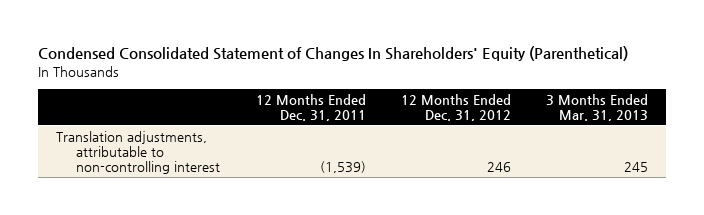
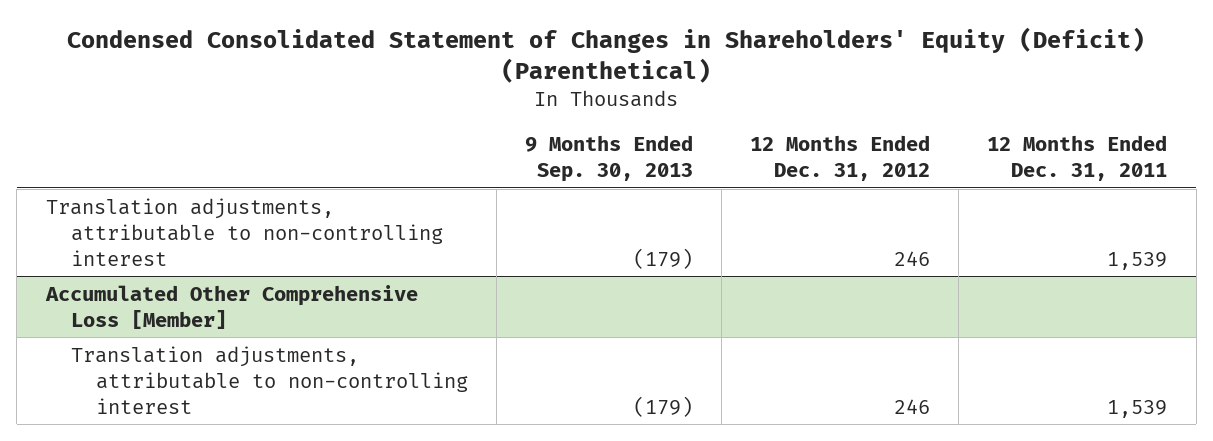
[38,46,629,62] Condensed Consolidated Statement of Changes In Shareholders' Equity (Parenthetical) -> [67,27,1146,84] Condensed Consolidated Statement of Changes in Shareholders' Equity (Deficit) (Parenthetical)
[546,93,649,121] 3 Months Ended Mar. 31, 2013 -> none
none -> [524,135,693,183] 9 Months Ended Sep. 30, 2013
[319,160,366,173] (1,539) -> [1107,251,1168,270] 1,539
none -> [44,284,418,329] Accumulated Other Comprehensive Loss [Member]
none -> [70,345,468,414] Translation adjustments, attributable to non-controlling interest

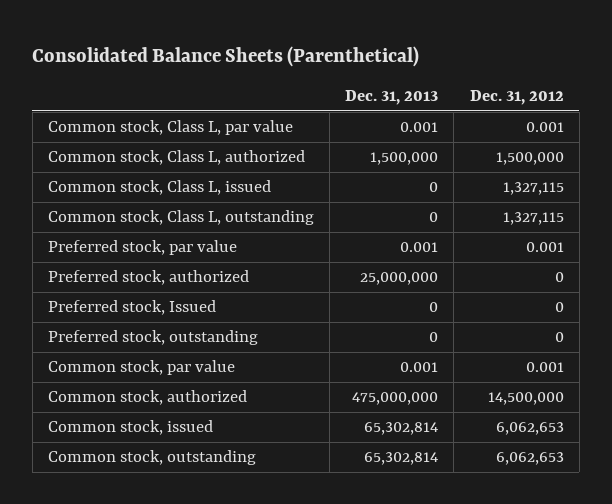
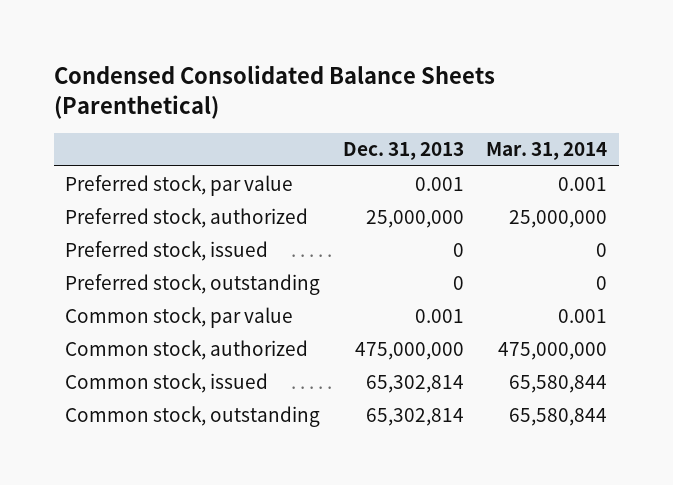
[32,45,420,67] Consolidated Balance Sheets (Parenthetical) -> [54,64,496,119] Condensed Consolidated Balance Sheets (Parenthetical)
[469,89,564,105] Dec. 31, 2012 -> none
none -> [486,142,608,161] Mar. 31, 2014
[47,120,293,136] Common stock, Class L, par value -> none
[47,150,305,166] Common stock, Class L, authorized -> none
[47,180,271,196] Common stock, Class L, issued -> none
[47,210,314,226] Common stock, Class L, outstanding -> none
[47,300,216,316] Preferred stock, Issued -> [65,240,269,261] Preferred stock, issued

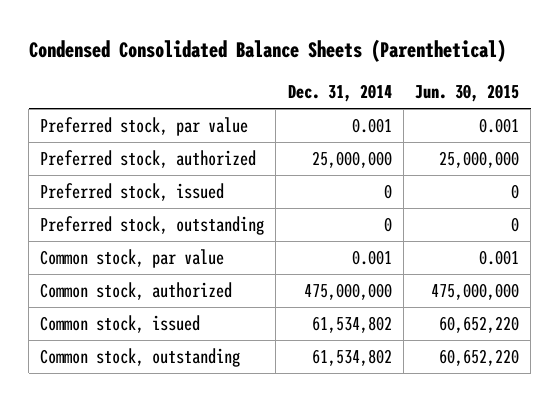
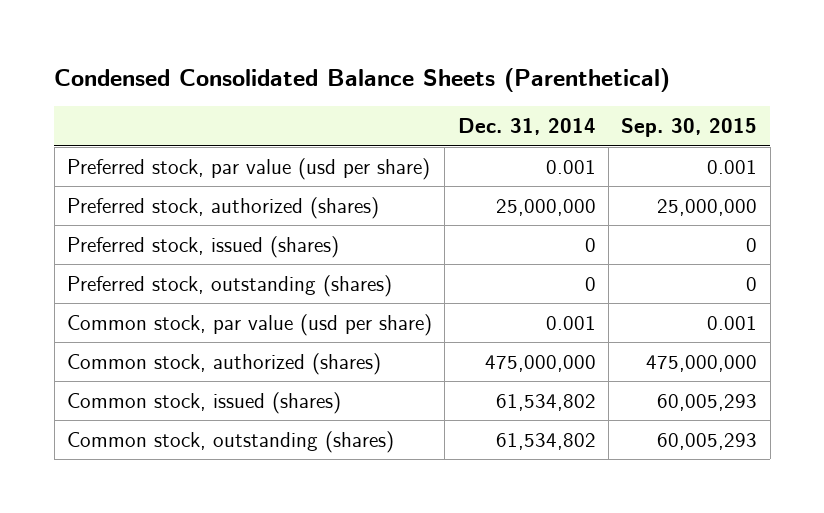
[414,84,519,103] Jun. 30, 2015 -> none
none -> [621,118,758,138] Sep. 30, 2015
[40,116,249,136] Preferred stock, par value -> [66,157,430,180] Preferred stock, par value (usd per share)
[40,149,257,168] Preferred stock, authorized -> [66,196,379,219] Preferred stock, authorized (shares)
[40,182,225,201] Preferred stock, issued -> [66,235,339,258] Preferred stock, issued (shares)
[40,215,265,235] Preferred stock, outstanding -> [66,274,392,297] Preferred stock, outstanding (shares)
[40,248,225,268] Common stock, par value -> [66,313,432,336] Common stock, par value (usd per share)
[40,281,233,300] Common stock, authorized -> [66,352,381,375] Common stock, authorized (shares)
[40,314,201,333] Common stock, issued -> [66,391,341,414] Common stock, issued (shares)
[40,347,241,367] Common stock, outstanding -> [66,430,394,453] Common stock, outstanding (shares)

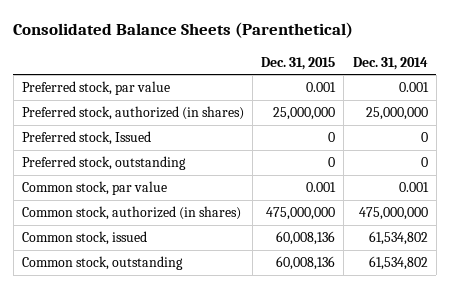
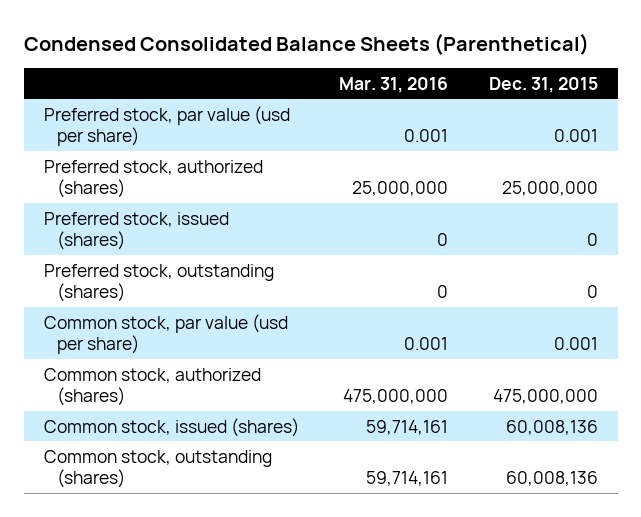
[13,22,354,39] Consolidated Balance Sheets (Parenthetical) -> [23,32,589,55] Condensed Consolidated Balance Sheets (Parenthetical)
[352,56,428,70] Dec. 31, 2014 -> none
none -> [339,76,449,93] Mar. 31, 2016
[21,81,170,96] Preferred stock, par value -> [43,105,290,147] Preferred stock, par value (usd per share)
[21,106,244,121] Preferred stock, authorized (in shares) -> [43,159,263,199] Preferred stock, authorized (shares)
[21,131,151,146] Preferred stock, Issued -> [43,211,229,251] Preferred stock, issued (shares)
[21,156,186,171] Preferred stock, outstanding -> [43,263,274,303] Preferred stock, outstanding (shares)
[21,181,167,196] Common stock, par value -> [43,313,288,355] Common stock, par value (usd per share)
[21,206,241,221] Common stock, authorized (in shares) -> [43,367,261,407] Common stock, authorized (shares)
[21,231,147,246] Common stock, issued -> [43,417,299,437] Common stock, issued (shares)
[21,256,183,271] Common stock, outstanding -> [43,449,272,489] Common stock, outstanding (shares)

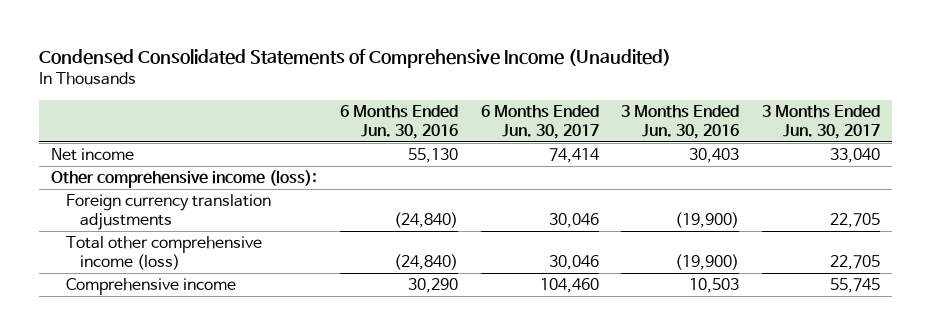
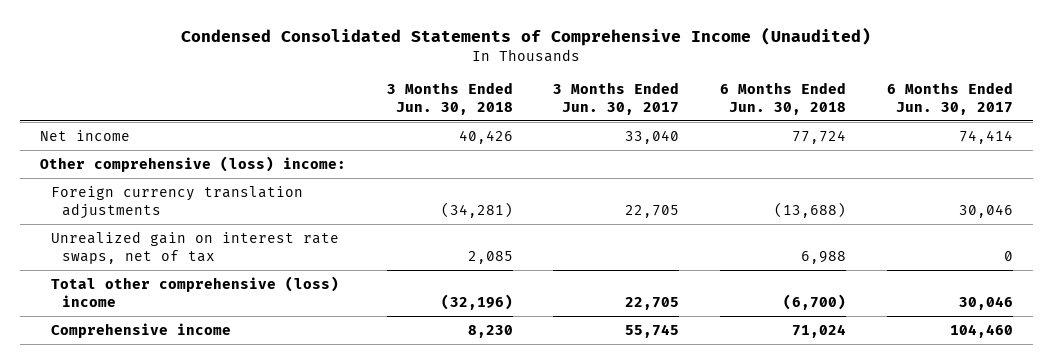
[339,104,458,139] 6 Months Ended Jun. 30, 2016 -> none
[621,104,740,139] 3 Months Ended Jun. 30, 2016 -> none
none -> [386,81,513,115] 3 Months Ended Jun. 30, 2018
none -> [720,81,847,115] 6 Months Ended Jun. 30, 2018
[50,170,317,189] Other comprehensive income (loss): -> [40,155,347,172] Other comprehensive (loss) income:
none -> [50,230,339,264] Unrealized gain on interest rate swaps, net of tax
[65,236,262,270] Total other comprehensive income (loss) -> [50,275,339,307] Total other comprehensive (loss) income

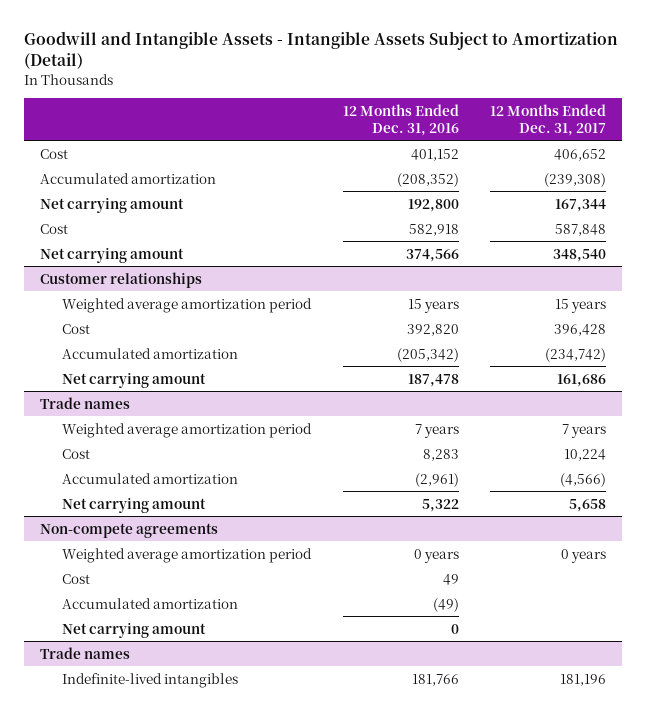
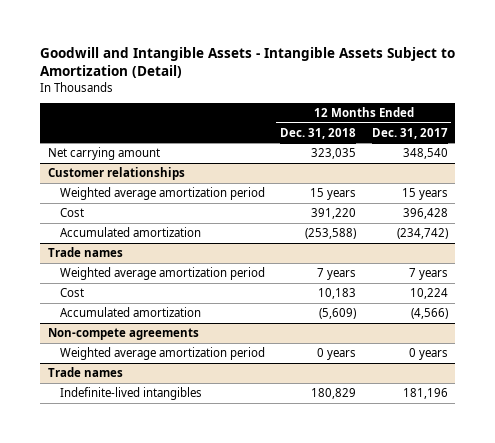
[342,103,459,136] 12 Months Ended Dec. 31, 2016 -> none
none -> [280,127,357,139] Dec. 31, 2018
[40,148,69,159] Cost -> none
[40,172,217,184] Accumulated amortization -> none
[40,197,185,213] Net carrying amount -> none
[40,223,69,234] Cost -> none
[61,372,206,388] Net carrying amount -> none
[61,497,206,513] Net carrying amount -> none
[61,573,90,584] Cost -> none
[61,597,238,609] Accumulated amortization -> none
[61,622,206,638] Net carrying amount -> none

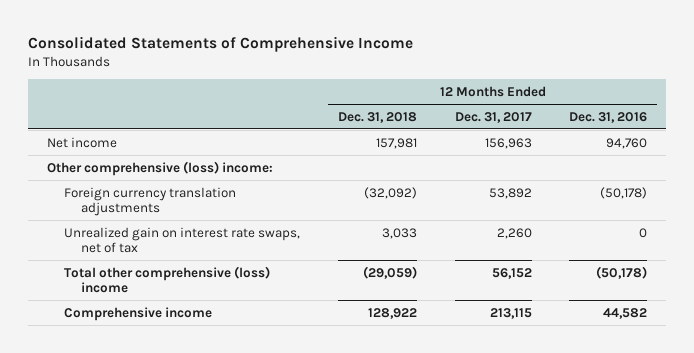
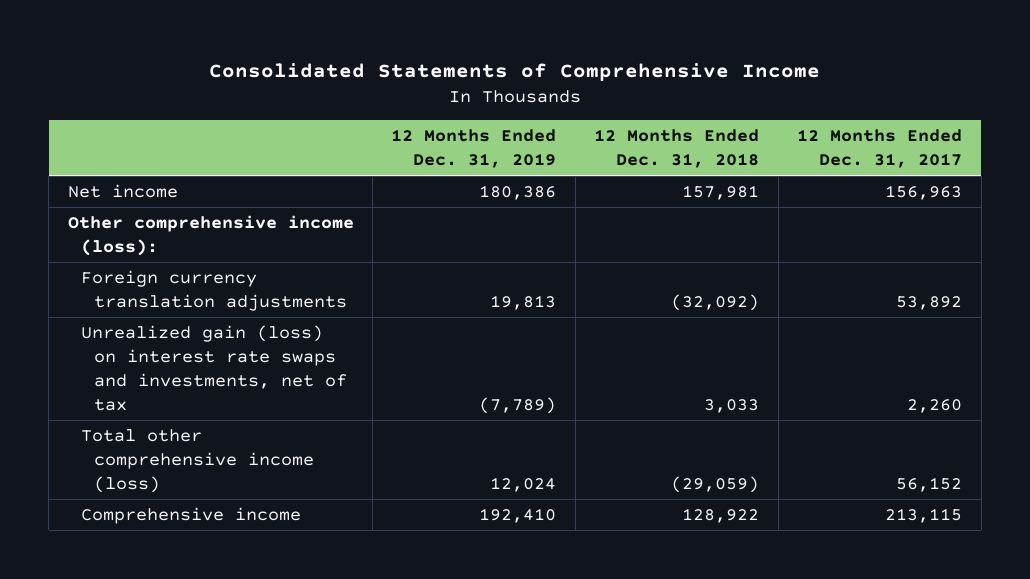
[569,111,648,123] Dec. 31, 2016 -> none
none -> [391,129,557,169] 12 Months Ended Dec. 31, 2019
[46,160,273,176] Other comprehensive (loss) income: -> [67,215,354,256] Other comprehensive income (loss):
[63,226,300,254] Unrealized gain on interest rate swaps, net of tax -> [80,325,347,411] Unrealized gain (loss) on interest rate swaps and investments, net of tax
[63,265,270,294] Total other comprehensive (loss) income -> [80,429,314,493] Total other comprehensive income (loss)

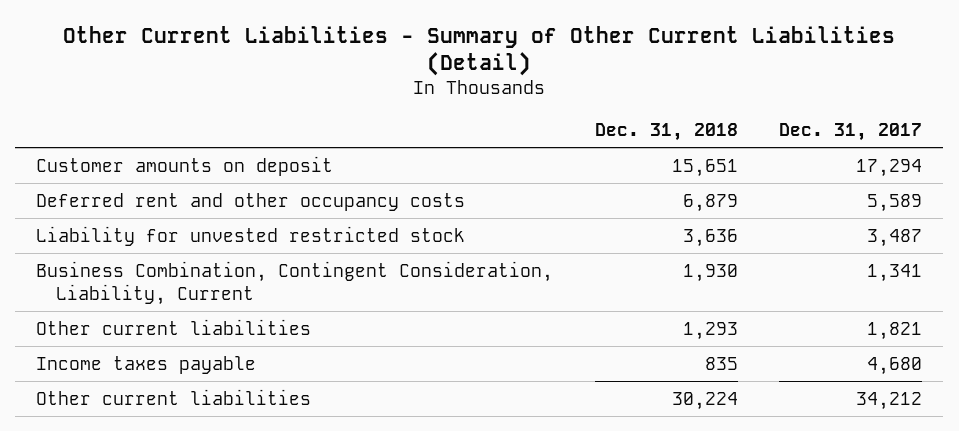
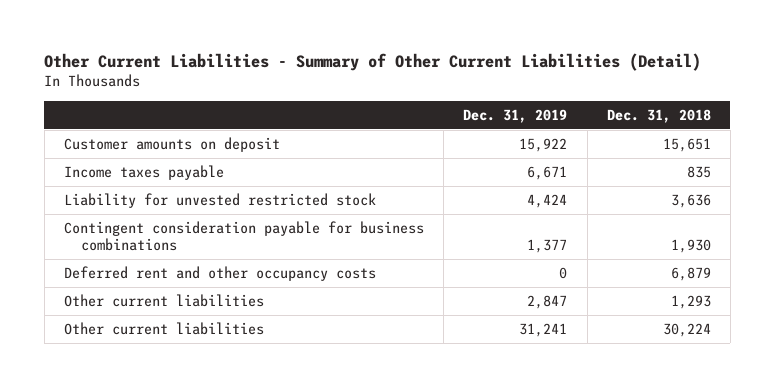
[779,122,923,141] Dec. 31, 2017 -> none
none -> [463,108,568,123] Dec. 31, 2019
[36,355,257,374] Income taxes payable -> [64,165,225,181] Income taxes payable
[36,260,554,305] Business Combination, Contingent Consideration, Liability, Current -> [64,221,425,252] Contingent consideration payable for business combinations
[36,192,466,211] Deferred rent and other occupancy costs -> [64,266,377,282] Deferred rent and other occupancy costs

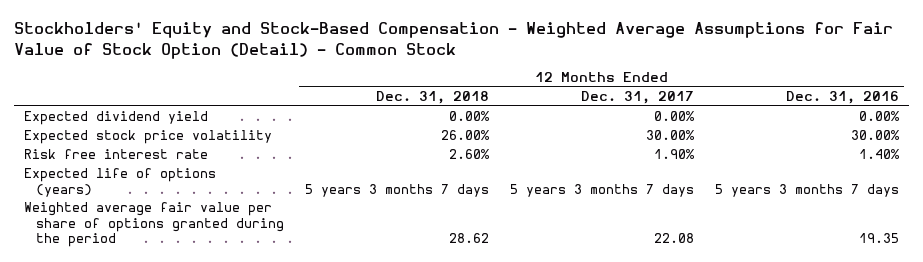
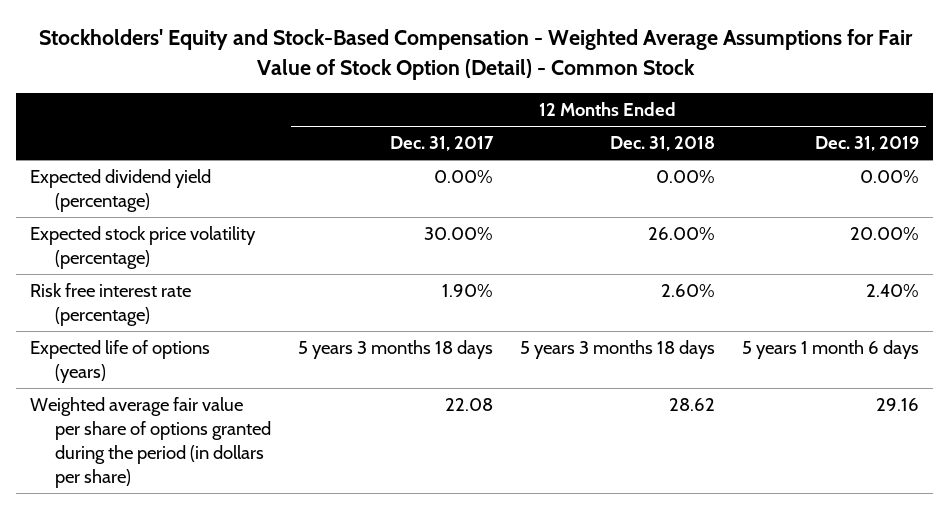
[785,91,899,105] Dec. 31, 2016 -> none
none -> [815,136,920,152] Dec. 31, 2019
[24,111,209,126] Expected dividend yield -> [29,169,211,212] Expected dividend yield (percentage)
[24,130,273,145] Expected stock price volatility -> [29,226,256,269] Expected stock price volatility (percentage)
[24,149,209,160] Risk free interest rate -> [29,283,191,326] Risk free interest rate (percentage)
[304,183,489,197] 5 years 3 months 7 days -> [519,340,715,360] 5 years 3 months 18 days
[509,183,694,197] 5 years 3 months 7 days -> [297,340,493,360] 5 years 3 months 18 days
[24,202,284,248] Weighted average fair value per share of options granted during the period -> [29,397,271,488] Weighted average fair value per share of options granted during the period (in dollars per share)

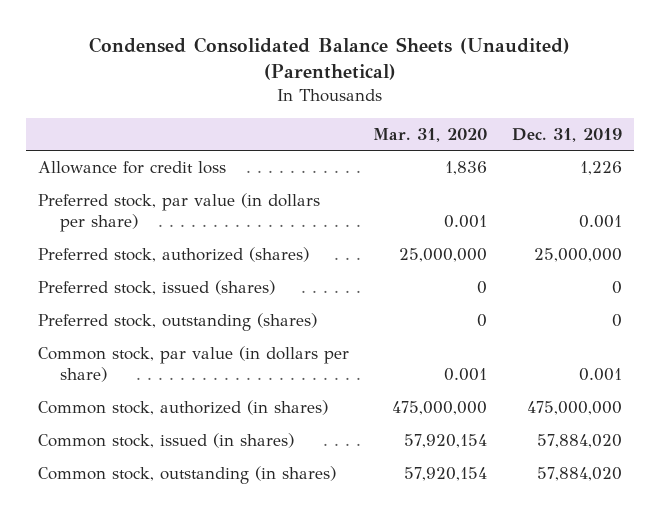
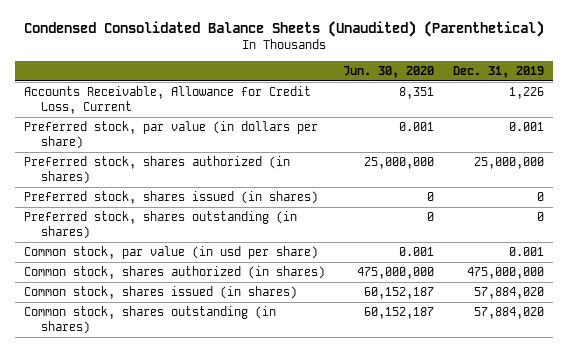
[373,127,488,142] Mar. 31, 2020 -> none
none -> [343,65,435,78] Jun. 30, 2020
[37,161,226,175] Allowance for credit loss -> [23,86,311,115] Accounts Receivable, Allowance for Credit Loss, Current
[37,247,309,263] Preferred stock, authorized (shares) -> [23,156,290,185] Preferred stock, shares authorized (in shares)
[37,280,275,296] Preferred stock, issued (shares) -> [23,191,318,205] Preferred stock, shares issued (in shares)
[37,313,317,332] Preferred stock, outstanding (shares) -> [23,211,297,240] Preferred stock, shares outstanding (in shares)
[37,346,349,383] Common stock, par value (in dollars per share) -> [23,246,318,260] Common stock, par value (in usd per share)
[37,400,328,416] Common stock, authorized (in shares) -> [23,266,325,280] Common stock, shares authorized (in shares)
[37,433,294,449] Common stock, issued (in shares) -> [23,286,297,300] Common stock, shares issued (in shares)
[37,466,336,485] Common stock, outstanding (in shares) -> [23,306,276,335] Common stock, shares outstanding (in shares)

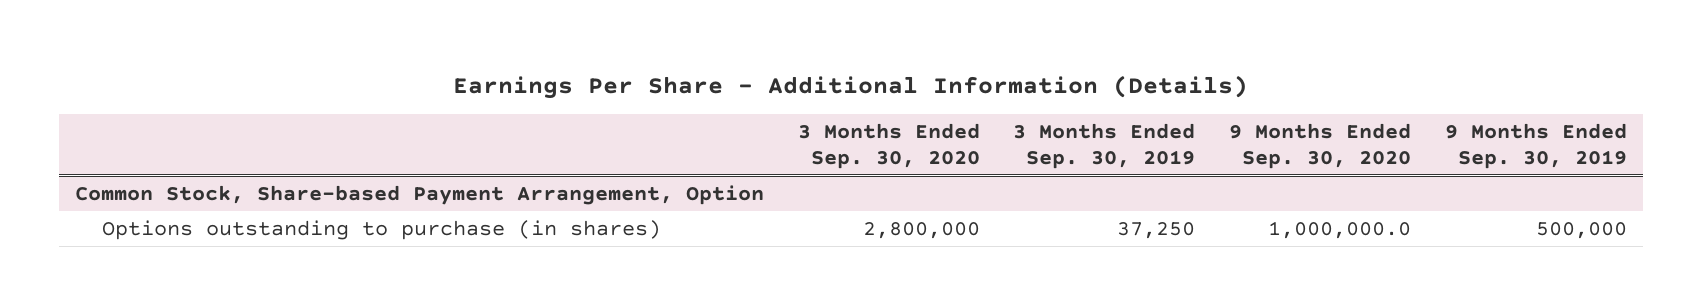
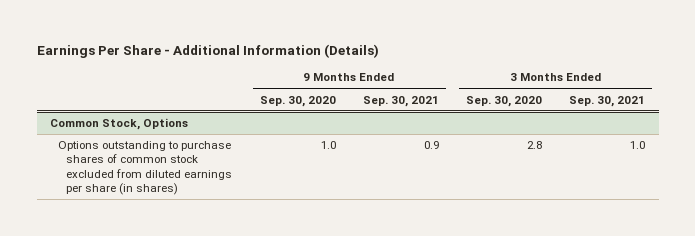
[1013,123,1196,170] 3 Months Ended Sep. 30, 2019 -> none
[1444,123,1627,170] 9 Months Ended Sep. 30, 2019 -> none
none -> [362,95,439,107] Sep. 30, 2021
none -> [569,95,646,107] Sep. 30, 2021
[75,184,765,205] Common Stock, Share-based Payment Arrangement, Option -> none
none -> [50,118,189,131] Common Stock, Options
[101,219,661,240] Options outstanding to purchase (in shares) -> [58,141,233,196] Options outstanding to purchase shares of common stock excluded from diluted earnings per share (in shares)
[862,221,980,239] 2,800,000 -> [526,141,542,150] 2.8
[1268,220,1412,239] 1,000,000.0 -> [320,141,336,150] 1.0

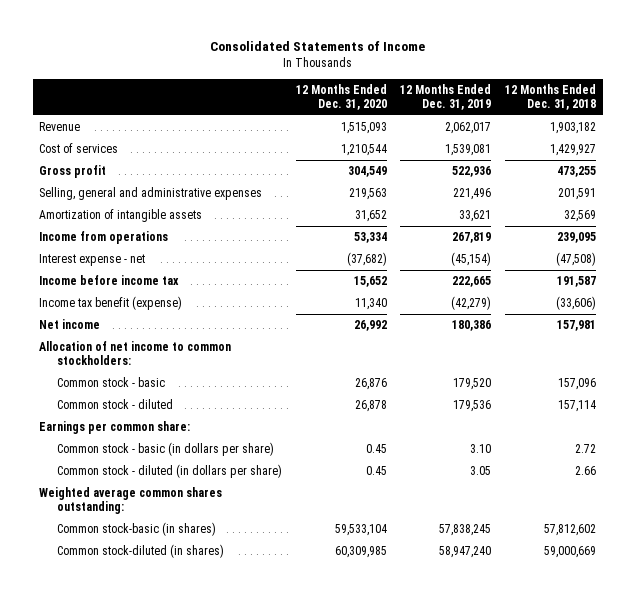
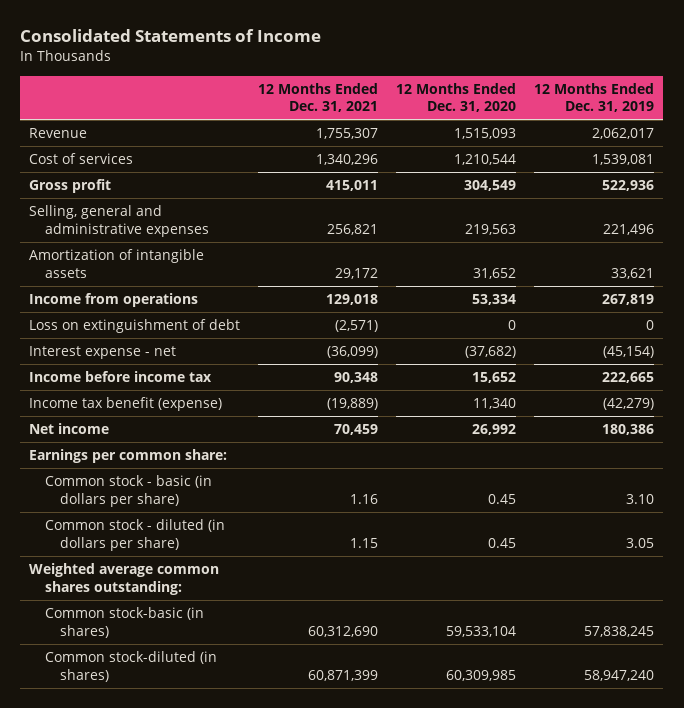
[505,84,597,110] 12 Months Ended Dec. 31, 2018 -> none
none -> [258,82,379,113] 12 Months Ended Dec. 31, 2021
none -> [29,318,241,333] Loss on extinguishment of debt
[39,341,232,366] Allocation of net income to common stockholders: -> none
[57,377,166,388] Common stock - basic -> none
[57,399,174,410] Common stock - diluted -> none

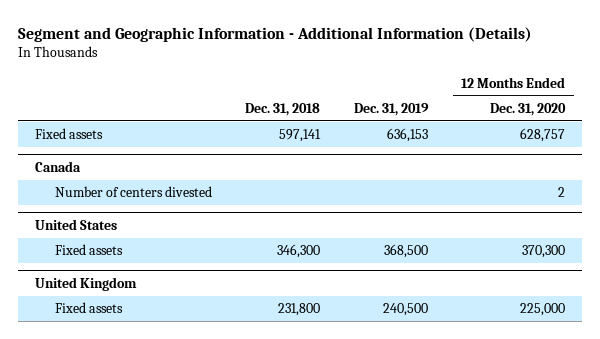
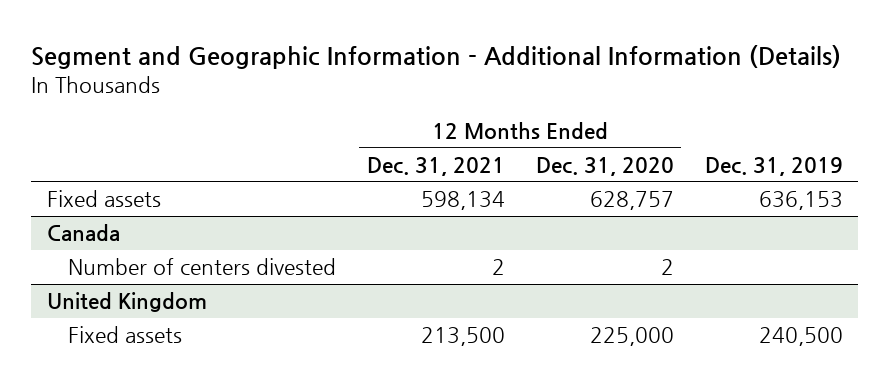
[245,102,321,116] Dec. 31, 2018 -> none
none -> [366,156,505,176] Dec. 31, 2021
[34,218,117,230] United States -> none
[54,243,123,255] Fixed assets -> none

